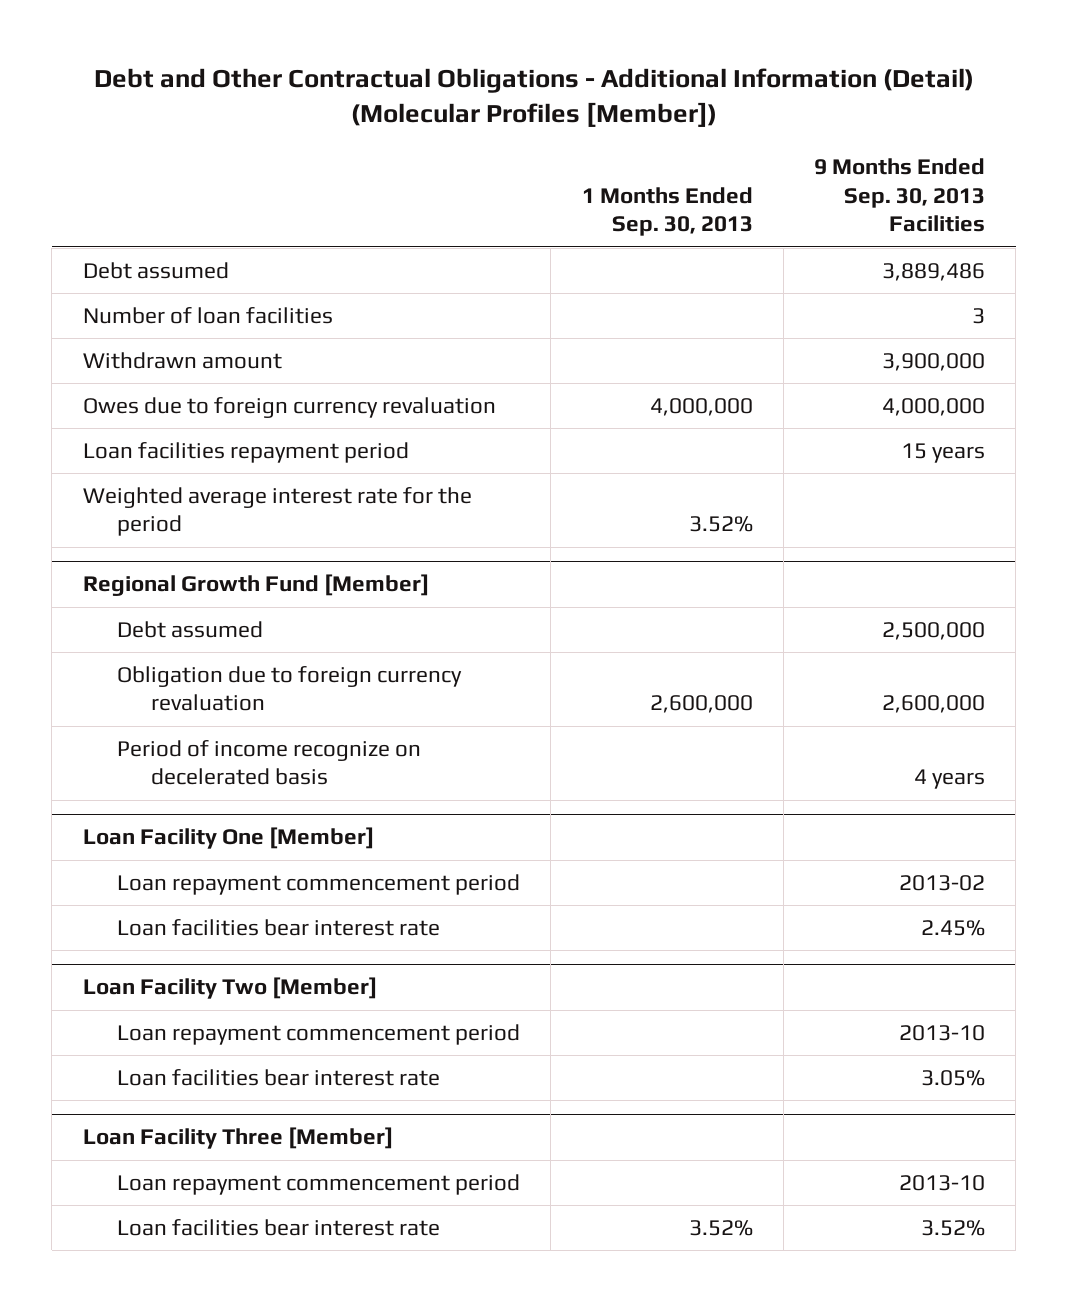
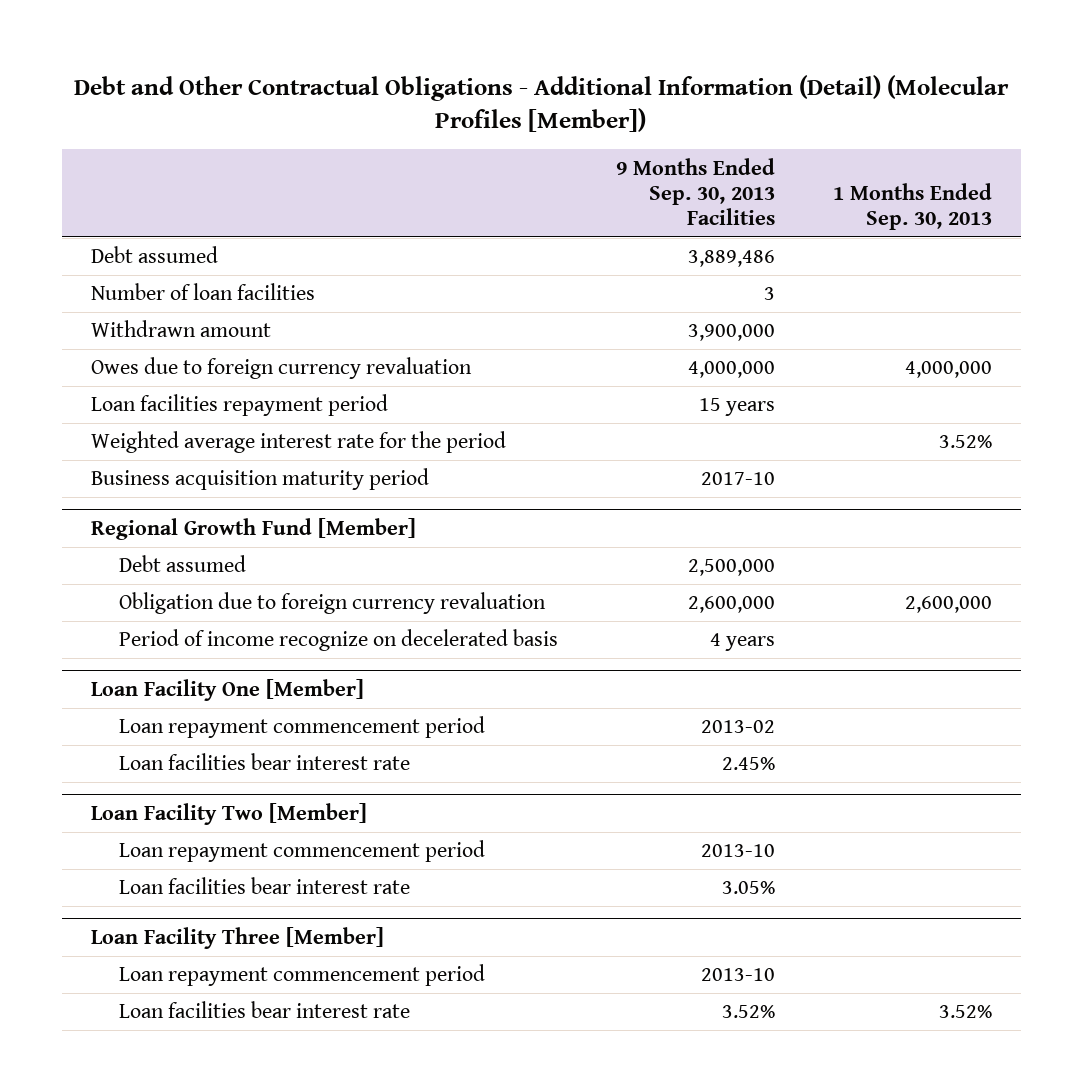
none -> [90,468,429,491] Business acquisition maturity period

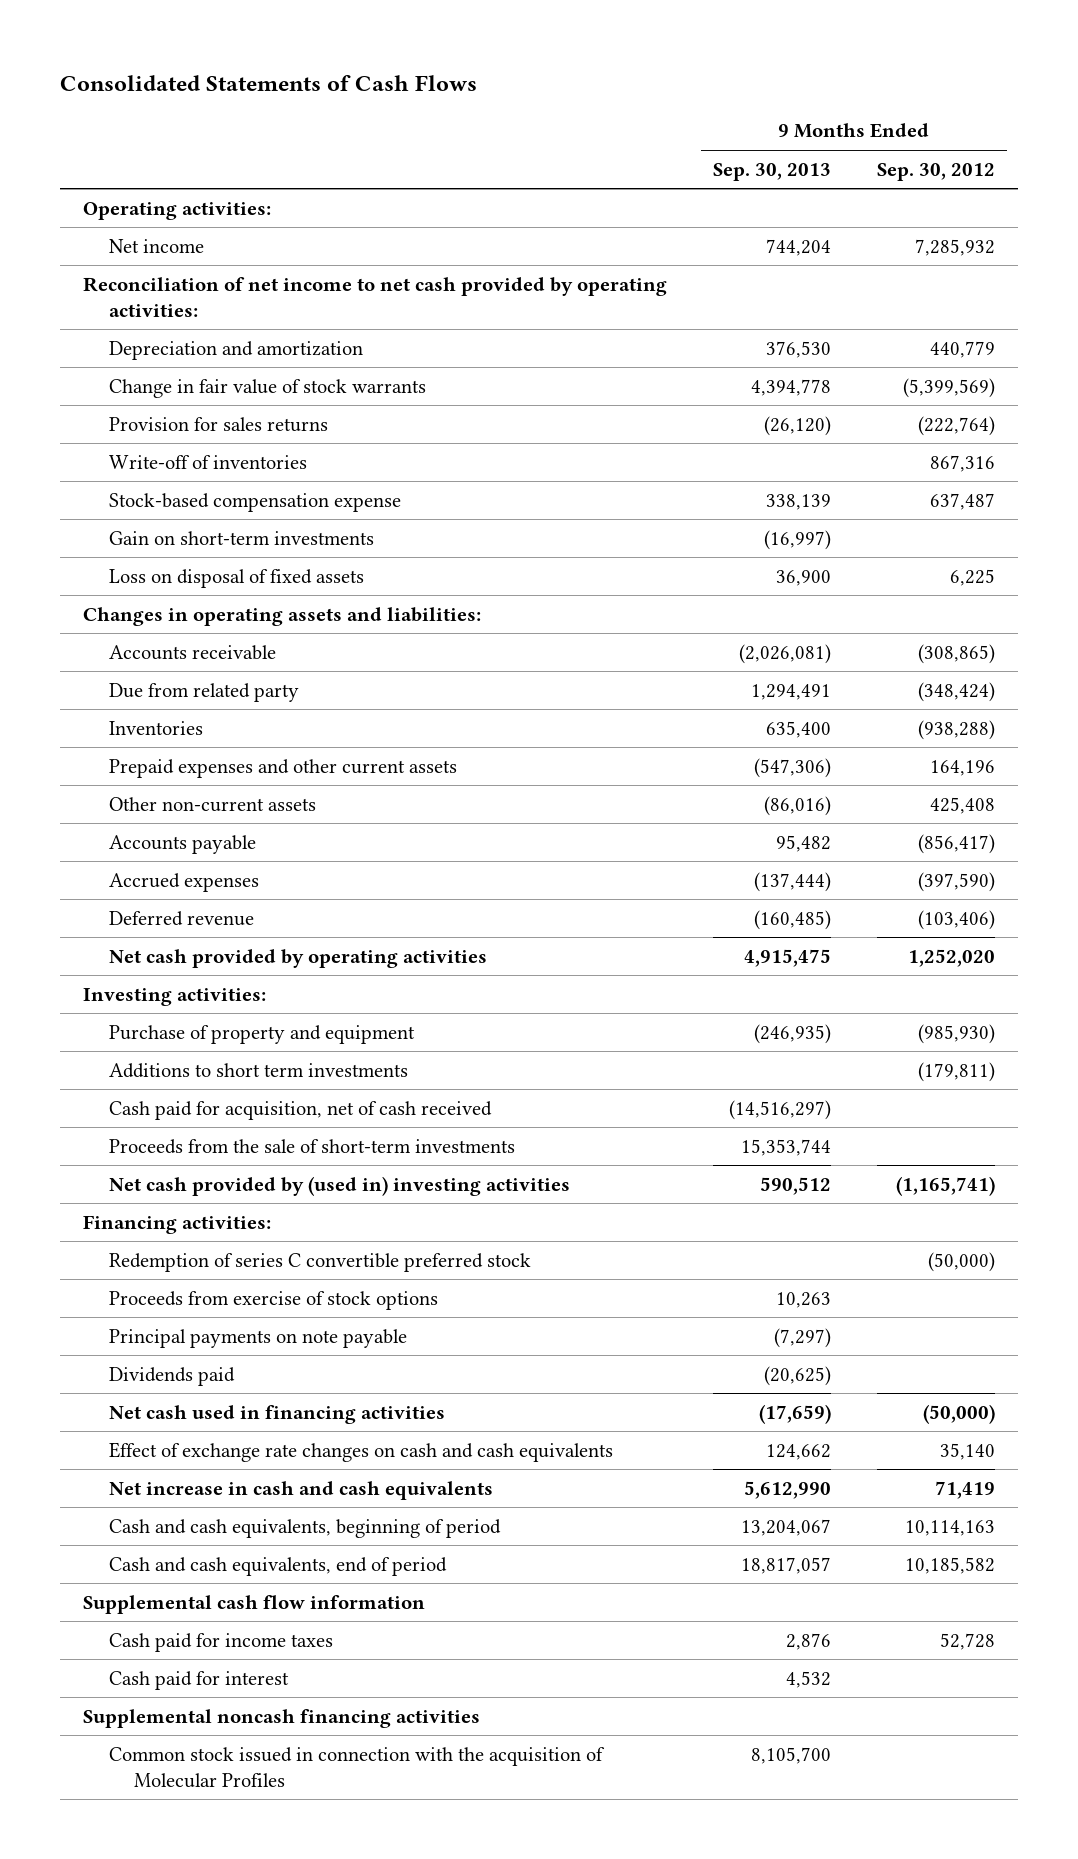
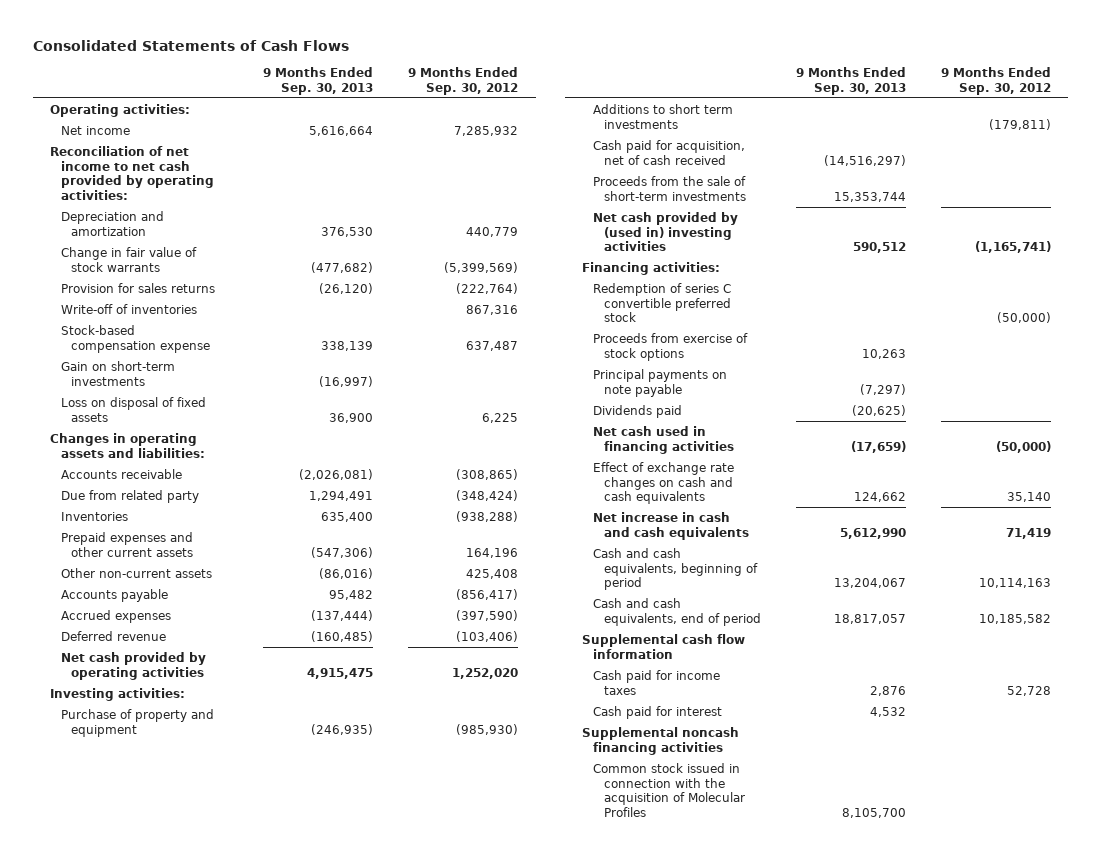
[765,238,831,256] 744,204 -> [309,125,374,136] 5,616,664
[750,378,831,396] 4,394,778 -> [311,261,374,273] (477,682)

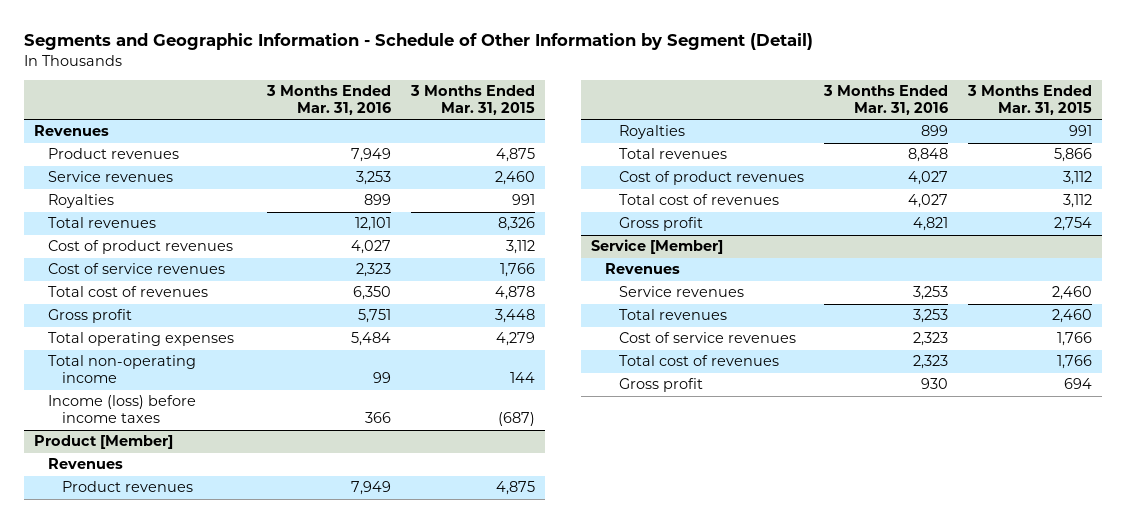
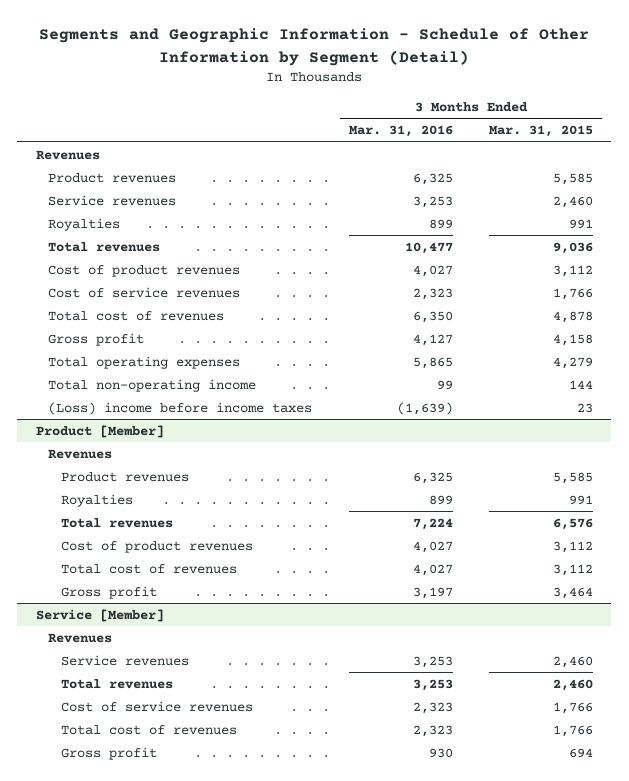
[351,148,392,163] 7,949 -> [412,172,453,185] 6,325
[495,148,535,163] 4,875 -> [553,172,594,185] 5,585
[355,217,392,232] 12,101 -> [404,241,453,254] 10,477
[497,217,535,232] 8,326 -> [553,241,594,254] 9,036
[358,309,392,324] 5,751 -> [412,333,453,346] 4,127
[494,309,535,324] 3,448 -> [553,333,594,346] 4,158
[351,332,392,347] 5,484 -> [412,356,453,369] 5,865
[48,395,197,424] Income (loss) before income taxes -> [48,401,313,415] (Loss) income before income taxes
[365,412,392,424] 366 -> [396,401,453,415] (1,639)
[497,412,535,427] (687) -> [577,402,594,413] 23
[351,481,392,496] 7,949 -> [412,471,453,484] 6,325
[495,481,535,496] 4,875 -> [553,471,594,484] 5,585
[908,148,949,163] 8,848 -> [412,517,453,530] 7,224
[1053,148,1092,163] 5,866 -> [553,517,594,530] 6,576
[913,217,949,232] 4,821 -> [412,586,453,599] 3,197
[1053,217,1092,232] 2,754 -> [553,586,594,599] 3,464

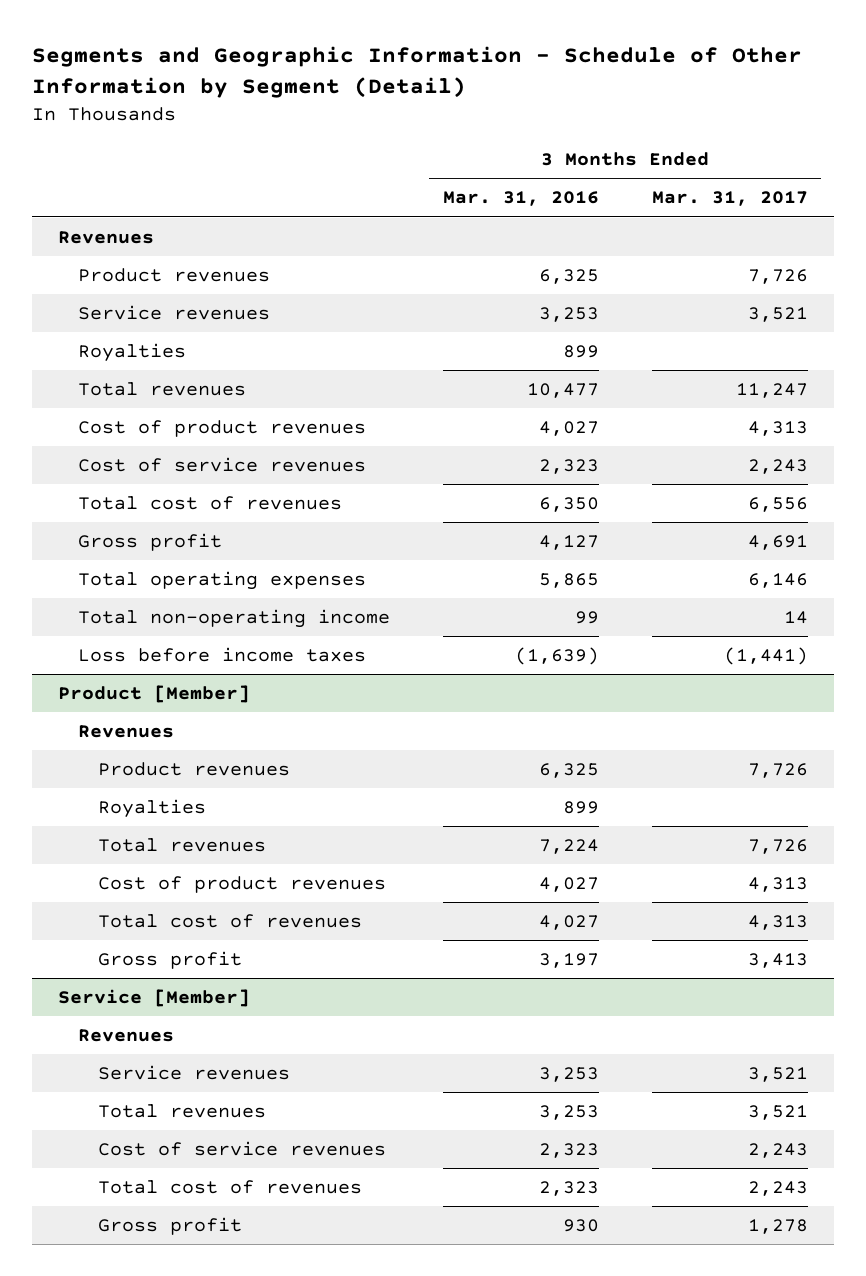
[489,125,594,138] Mar. 31, 2015 -> none
none -> [651,191,808,207] Mar. 31, 2017
[48,401,313,415] (Loss) income before income taxes -> [77,647,366,663] Loss before income taxes

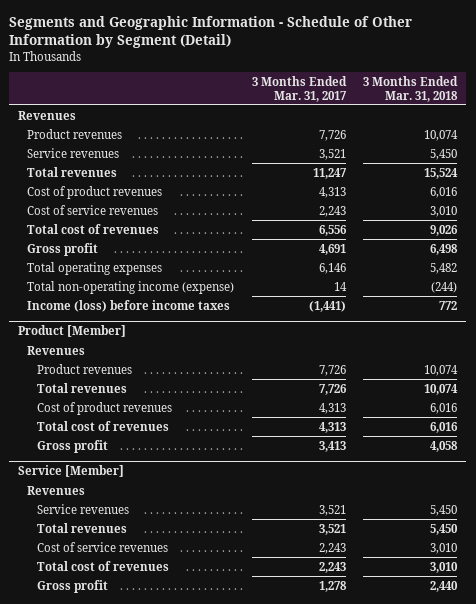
[442,191,599,207] Mar. 31, 2016 -> none
none -> [363,76,459,102] 3 Months Ended Mar. 31, 2018
[77,343,186,363] Royalties -> none
[77,609,390,629] Total non-operating income -> [27,280,235,294] Total non-operating income (expense)
[77,647,366,663] Loss before income taxes -> [27,299,231,312] Income (loss) before income taxes
[97,799,206,819] Royalties -> none

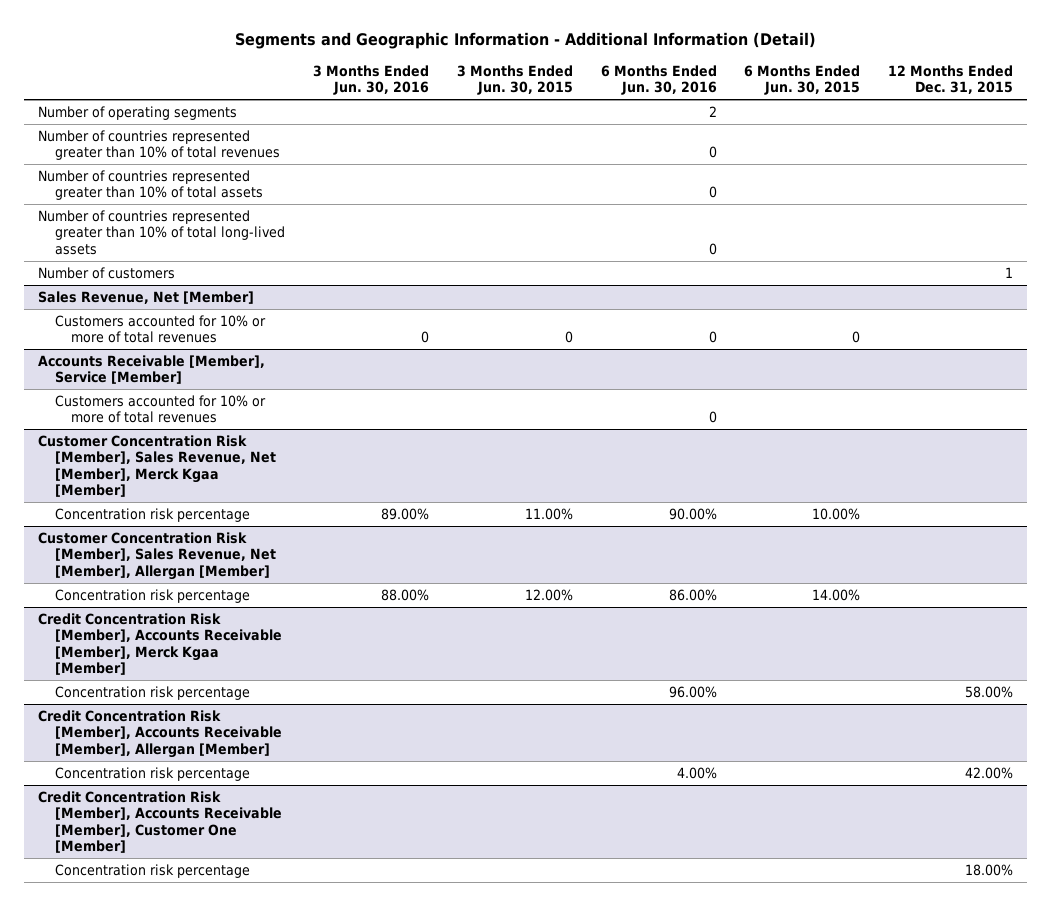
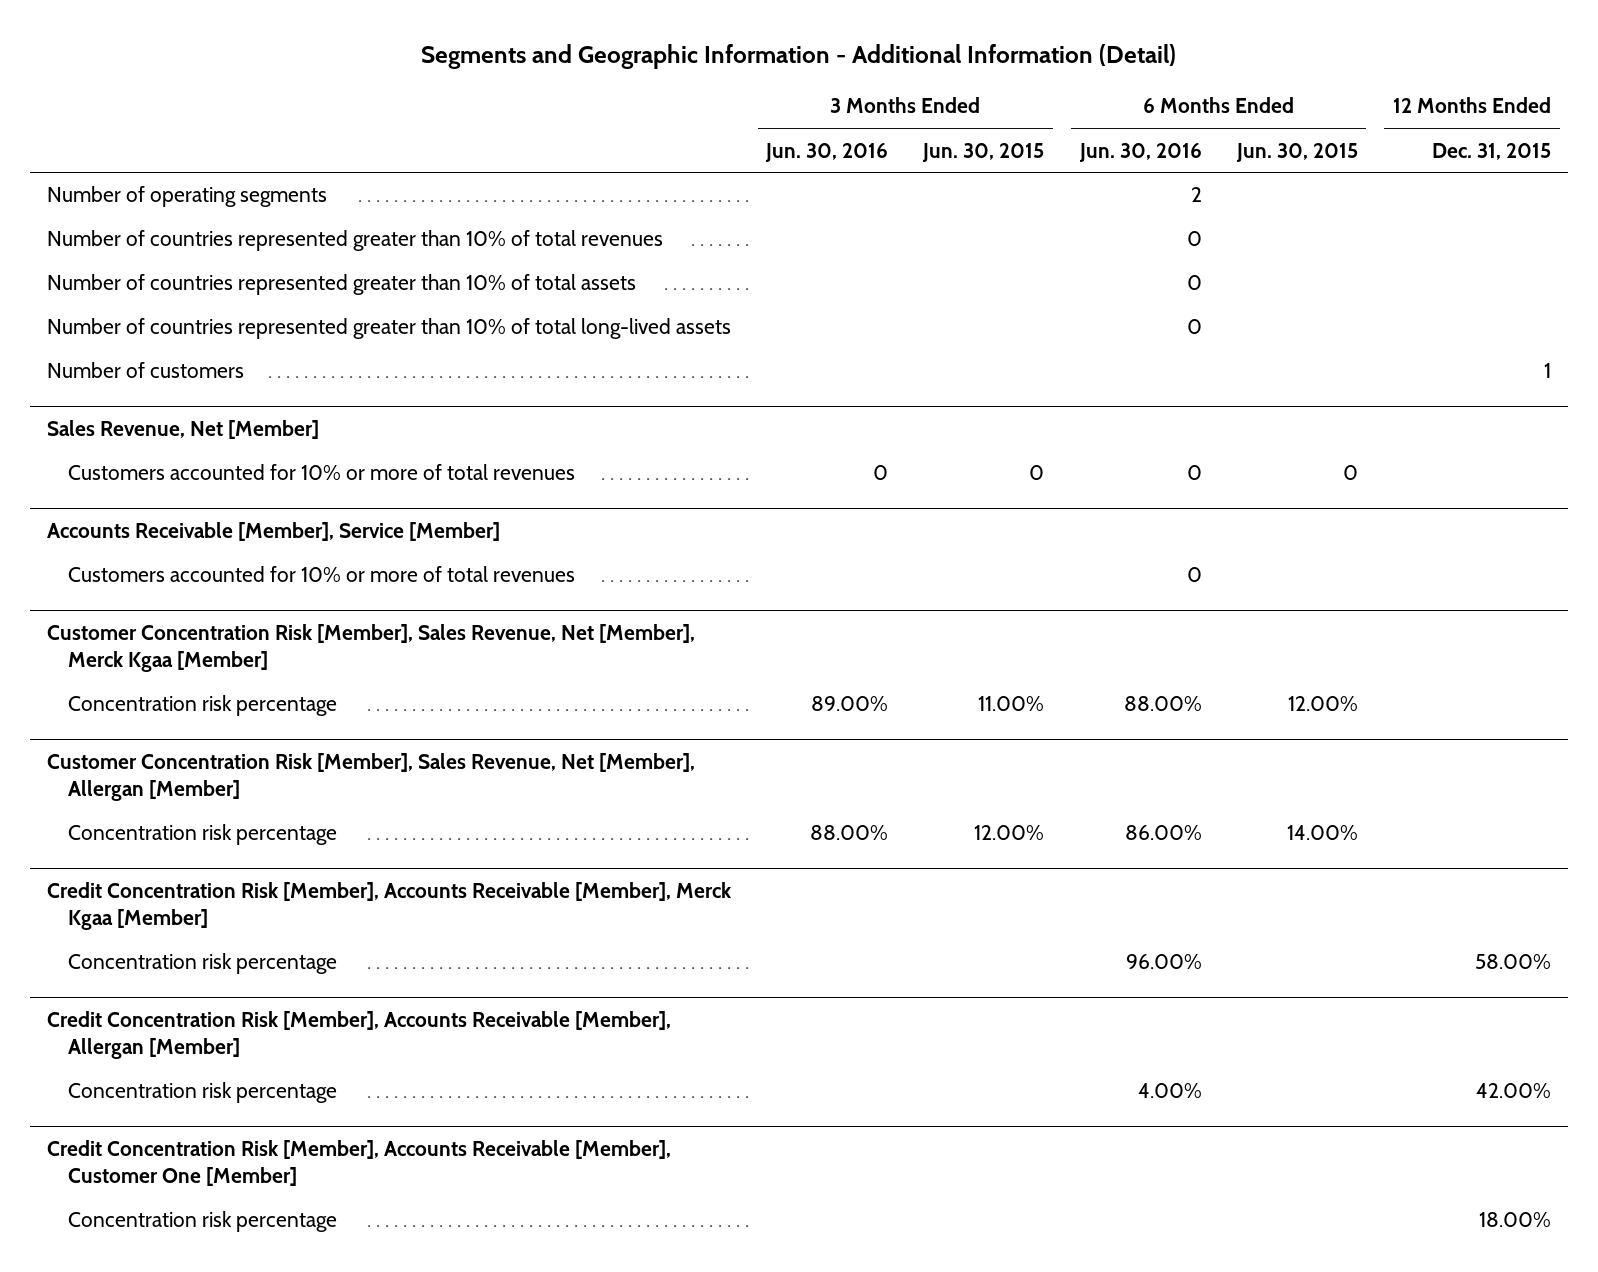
[668,508,717,521] 90.00% -> [1123,696,1202,712] 88.00%
[812,508,861,521] 10.00% -> [1287,696,1358,712] 12.00%

